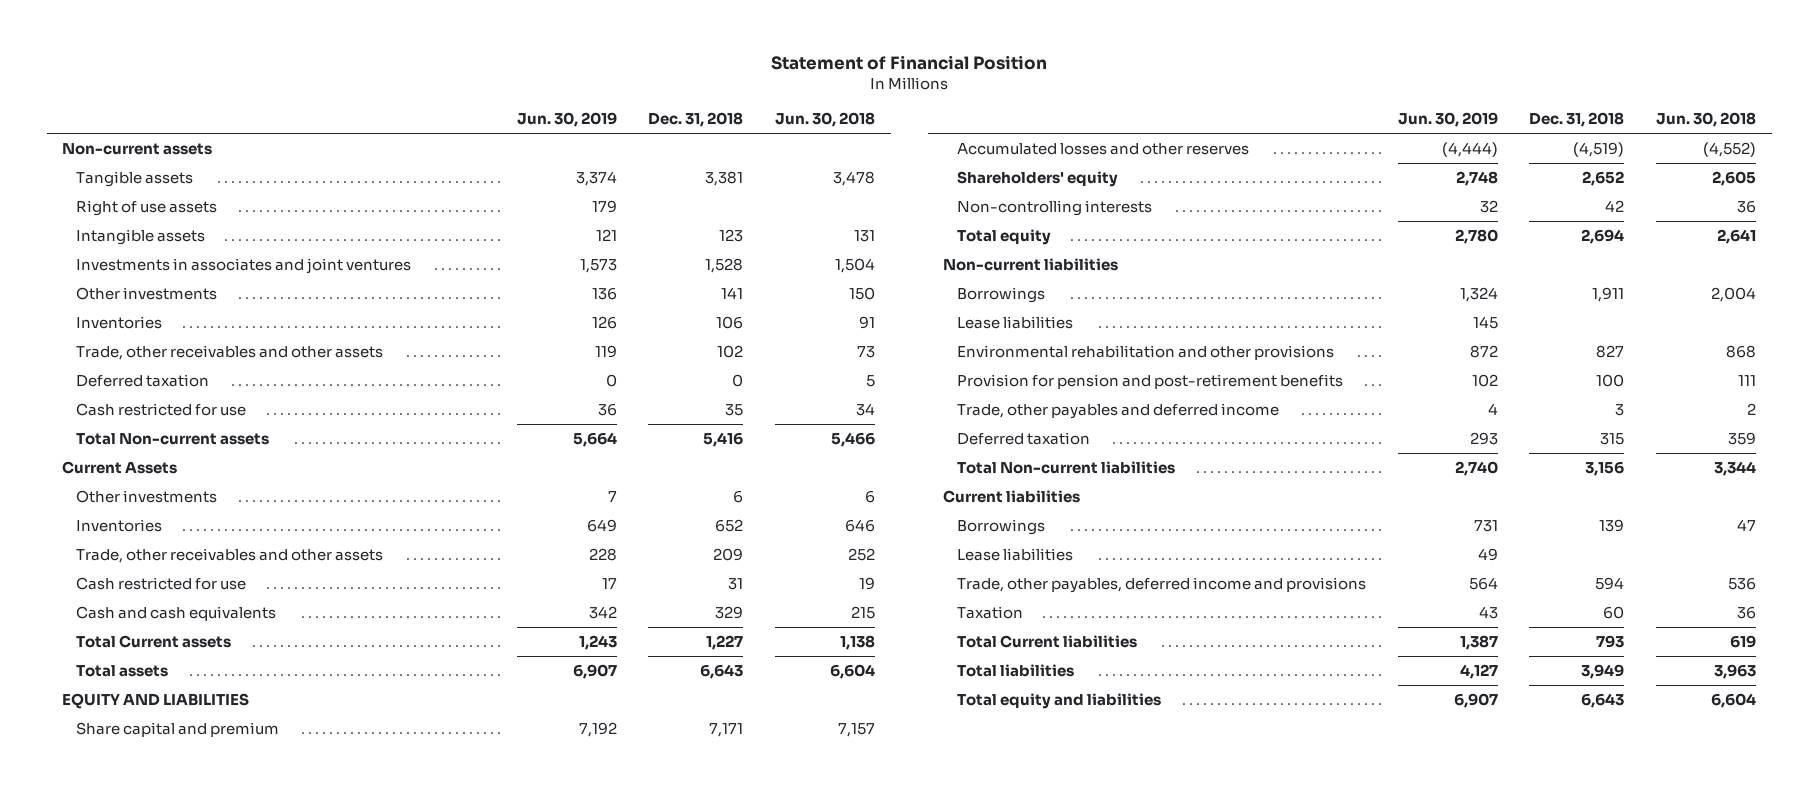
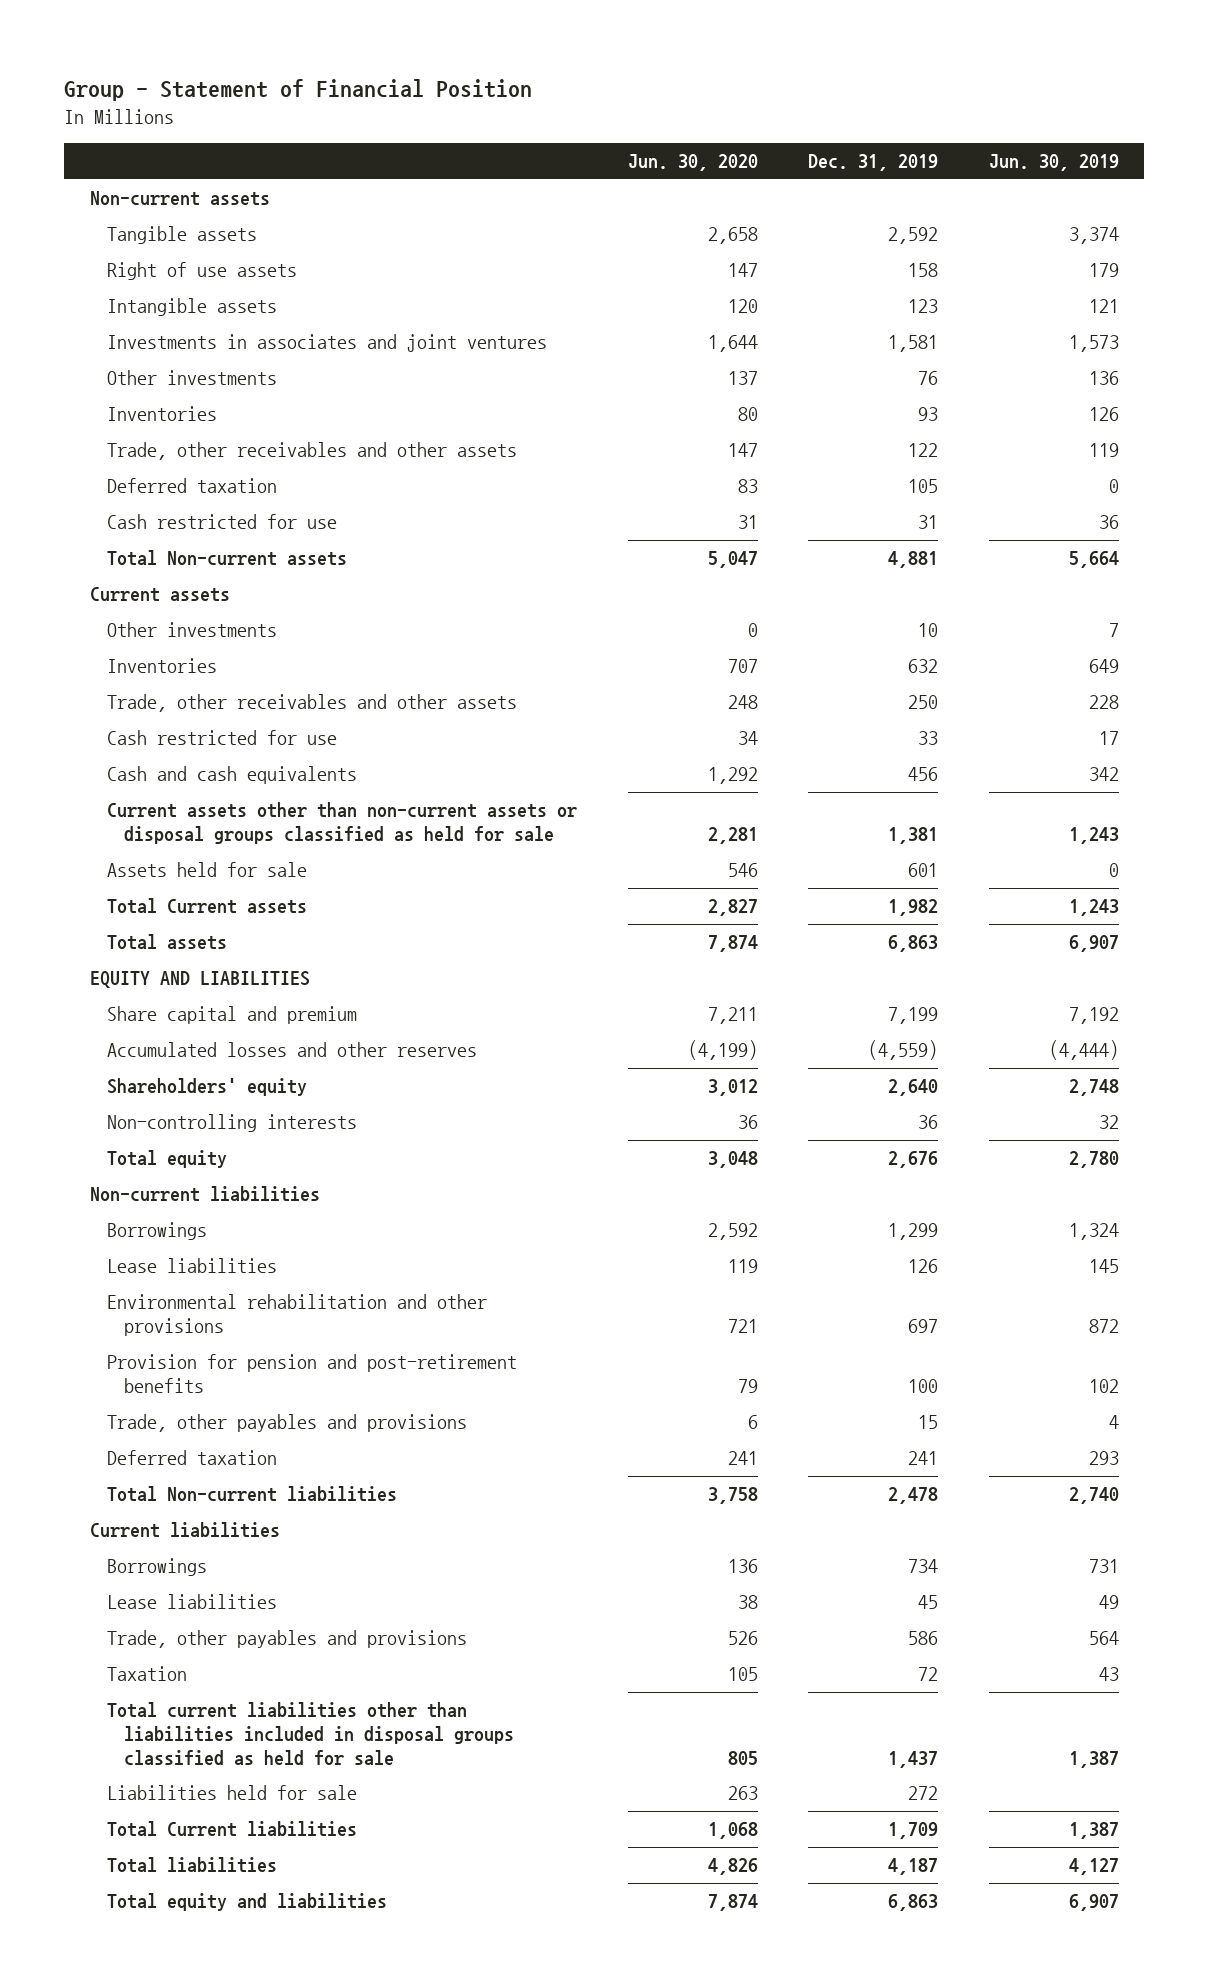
[771,55,1048,71] Statement of Financial Position -> [64,78,533,101] Group - Statement of Financial Position
[648,112,744,128] Dec. 31, 2018 -> none
[774,112,875,128] Jun. 30, 2018 -> none
none -> [627,154,758,172] Jun. 30, 2020
none -> [808,154,939,172] Dec. 31, 2019
[62,460,178,474] Current Assets -> [89,587,230,603] Current assets
none -> [106,802,577,845] Current assets other than non-current assets or disposal groups classified as held for sale
none -> [106,862,307,878] Assets held for sale
[957,402,1280,419] Trade, other payables and deferred income -> [106,1414,467,1433] Trade, other payables and provisions
[957,576,1367,593] Trade, other payables, deferred income and provisions -> [106,1630,467,1649] Trade, other payables and provisions
none -> [106,1702,515,1767] Total current liabilities other than liabilities included in disposal groups classified as held for sale
none -> [106,1785,357,1801] Liabilities held for sale

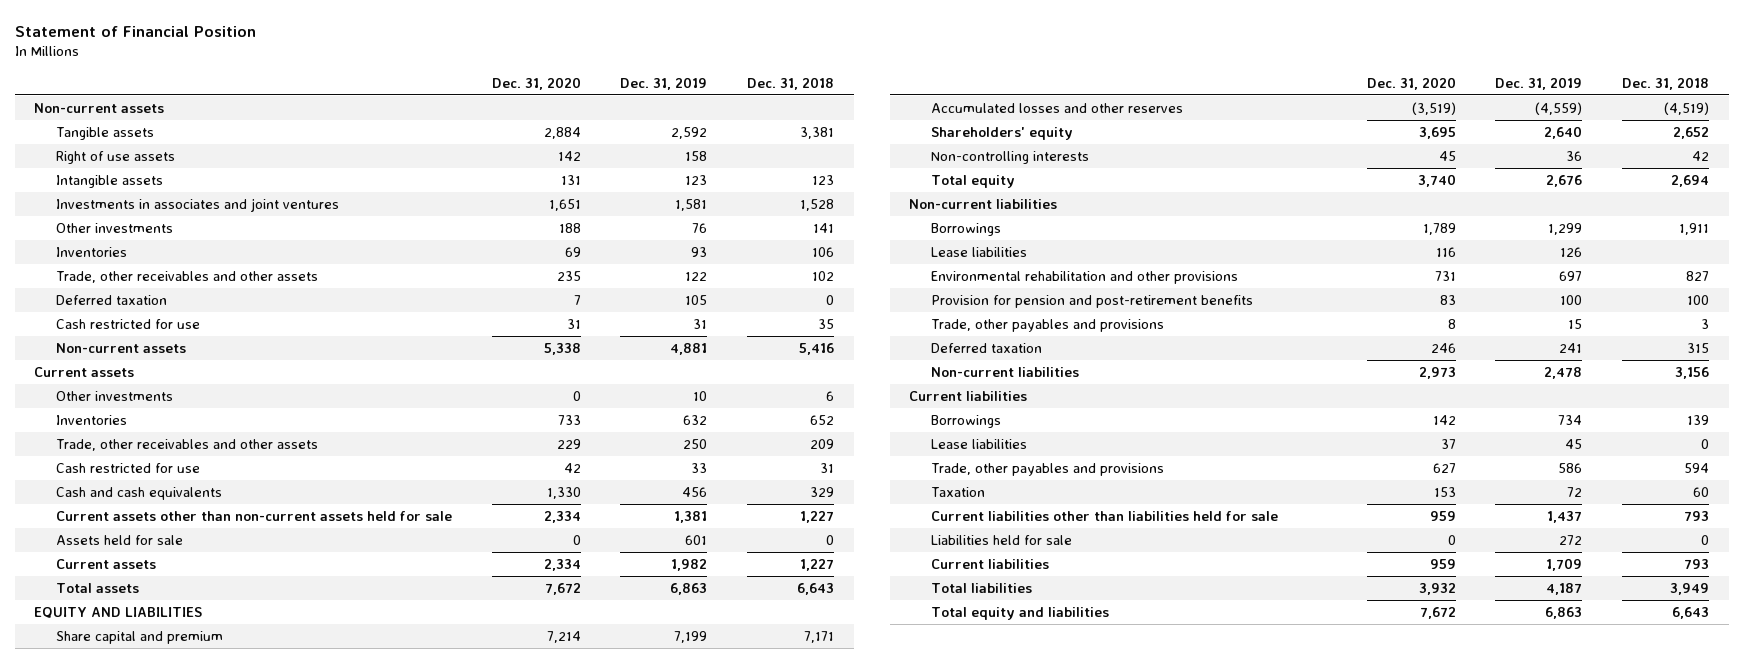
[64,78,533,101] Group - Statement of Financial Position -> [14,25,256,37] Statement of Financial Position
[627,154,758,172] Jun. 30, 2020 -> none
[988,154,1119,172] Jun. 30, 2019 -> none
none -> [491,76,581,90] Dec. 31, 2020
none -> [746,76,834,90] Dec. 31, 2018
[106,550,347,567] Total Non-current assets -> [56,343,187,354] Non-current assets
[106,802,577,845] Current assets other than non-current assets or disposal groups classified as held for sale -> [56,511,453,522] Current assets other than non-current assets held for sale
[106,898,307,915] Total Current assets -> [56,559,157,570] Current assets
[106,1486,397,1503] Total Non-current liabilities -> [931,367,1080,378] Non-current liabilities
[106,1702,515,1767] Total current liabilities other than liabilities included in disposal groups classified as held for sale -> [931,511,1279,522] Current liabilities other than liabilities held for sale
[106,1821,357,1838] Total Current liabilities -> [931,559,1050,570] Current liabilities

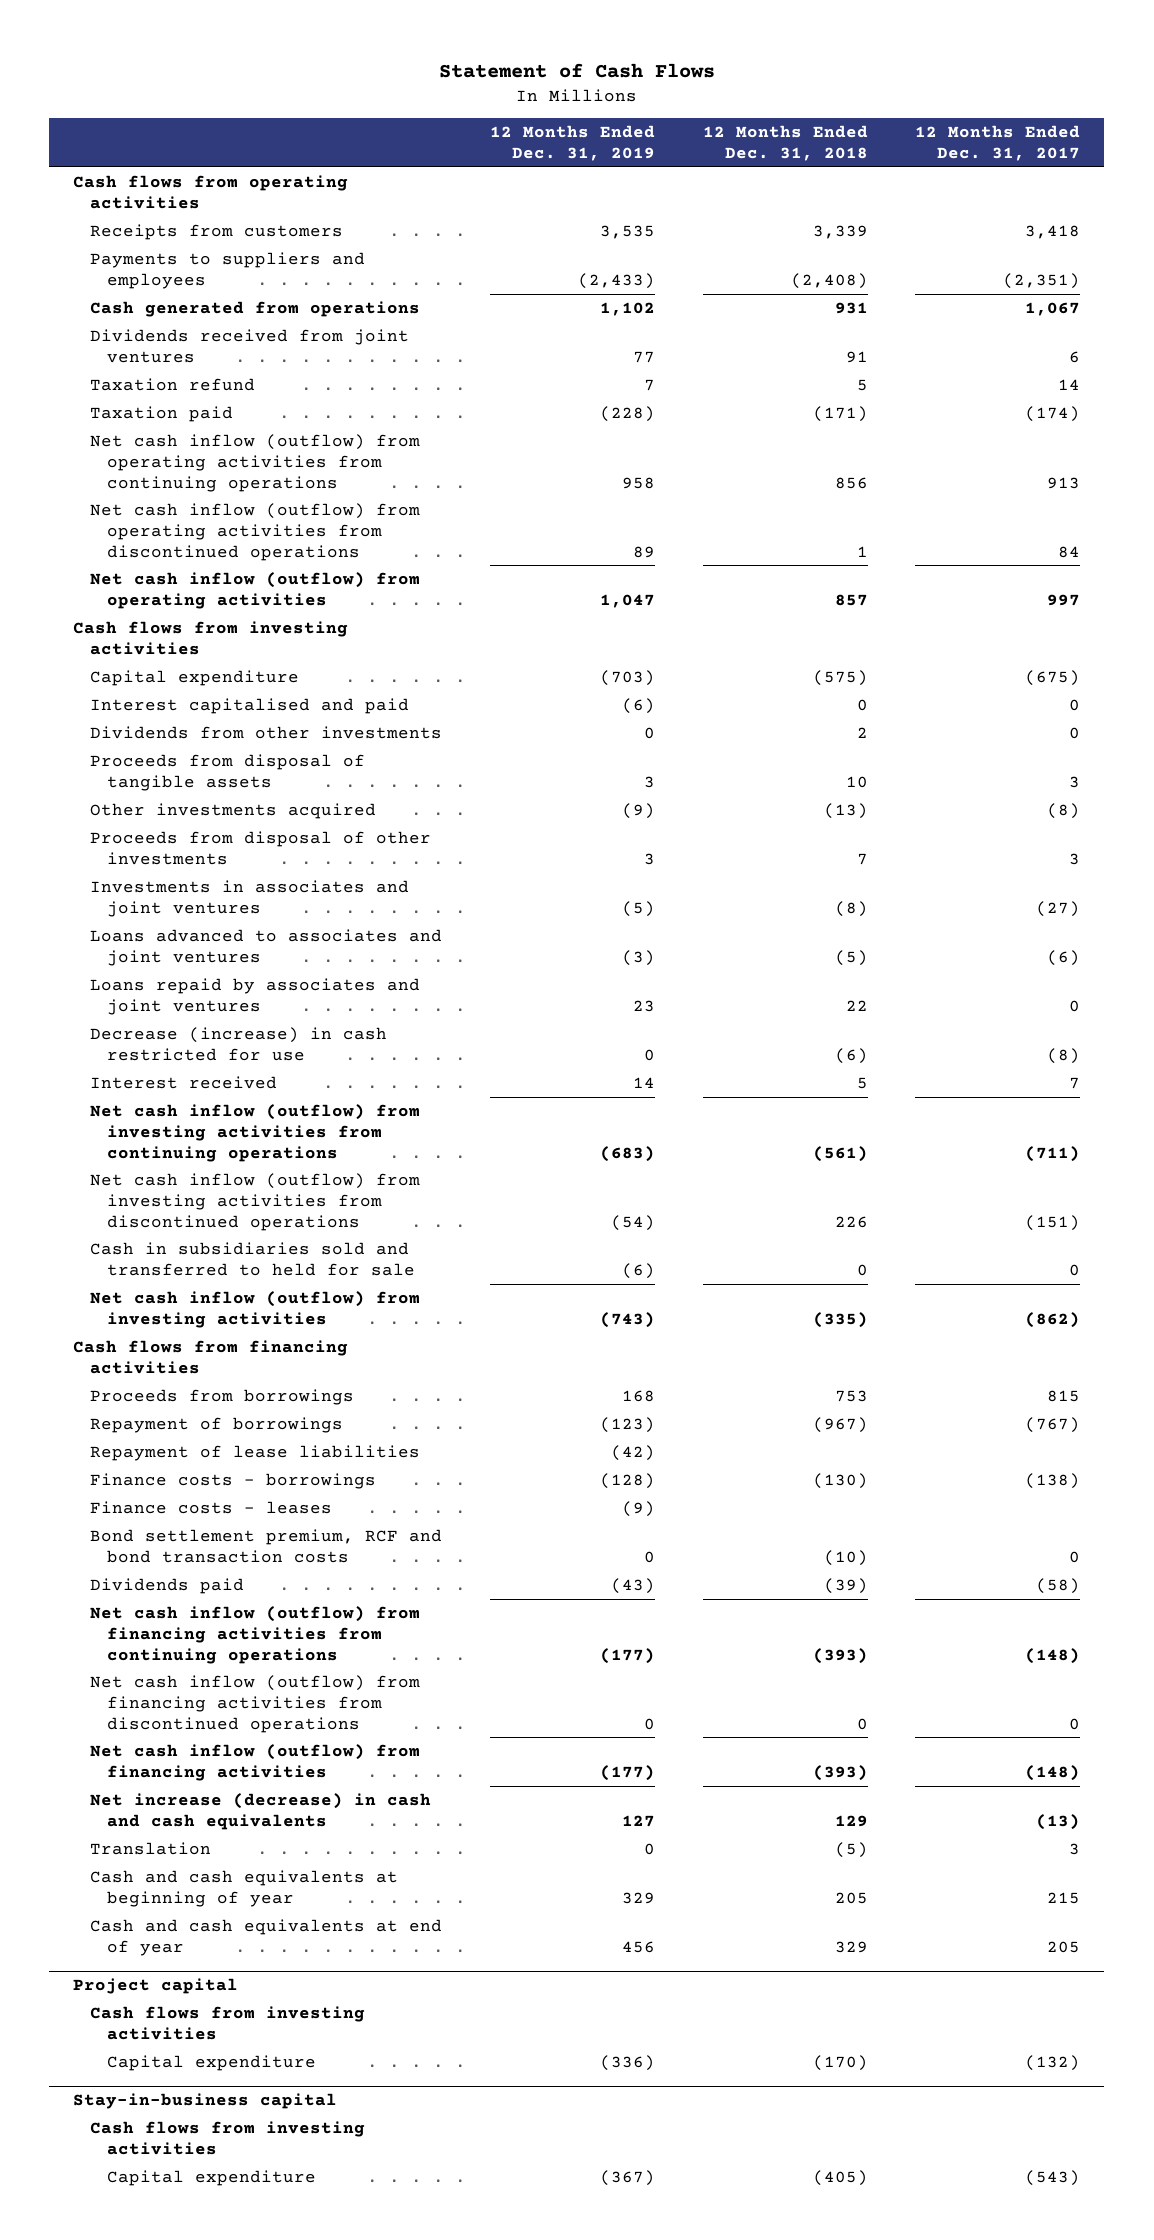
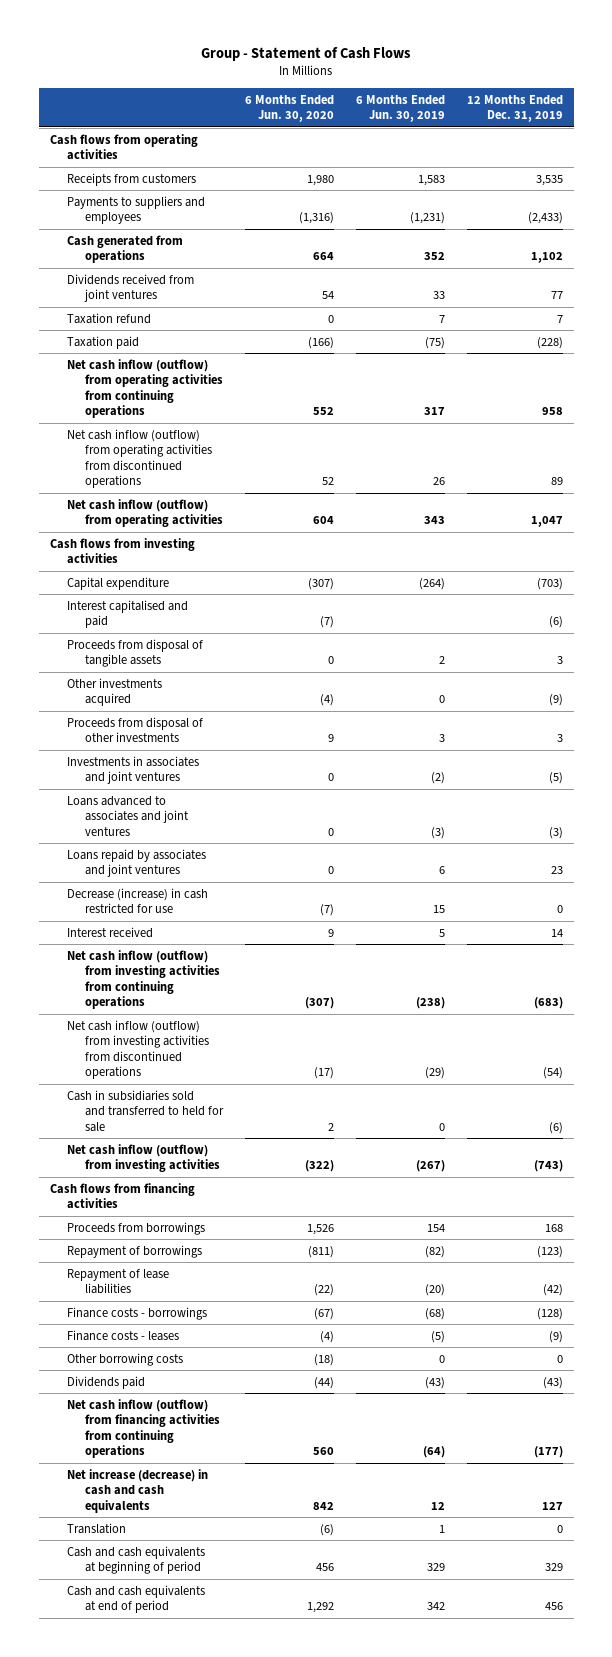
[438,62,715,78] Statement of Cash Flows -> [201,47,412,62] Group - Statement of Cash Flows
[702,125,868,161] 12 Months Ended Dec. 31, 2018 -> none
[915,125,1081,161] 12 Months Ended Dec. 31, 2017 -> none
none -> [244,94,334,123] 6 Months Ended Jun. 30, 2020
none -> [355,94,445,123] 6 Months Ended Jun. 30, 2019
[89,726,442,740] Dividends from other investments -> none
[89,1529,442,1563] Bond settlement premium, RCF and bond transaction costs -> [67,1352,184,1366] Other borrowing costs
[89,1675,420,1733] Net cash inflow (outflow) from financing activities from discontinued operations -> none
[89,1744,420,1781] Net cash inflow (outflow) from financing activities -> none
[73,1978,239,1995] Project capital -> none
[89,2006,365,2040] Cash flows from investing activities -> none
[106,2055,316,2072] Capital expenditure -> none
[73,2093,338,2110] Stay-in-business capital -> none
[89,2121,365,2155] Cash flows from investing activities -> none
[106,2170,316,2187] Capital expenditure -> none
[89,1870,398,1907] Cash and cash equivalents at beginning of year -> [67,1545,206,1575] Cash and cash equivalents at beginning of period
[89,1919,442,1956] Cash and cash equivalents at end of year -> [67,1584,206,1614] Cash and cash equivalents at end of period

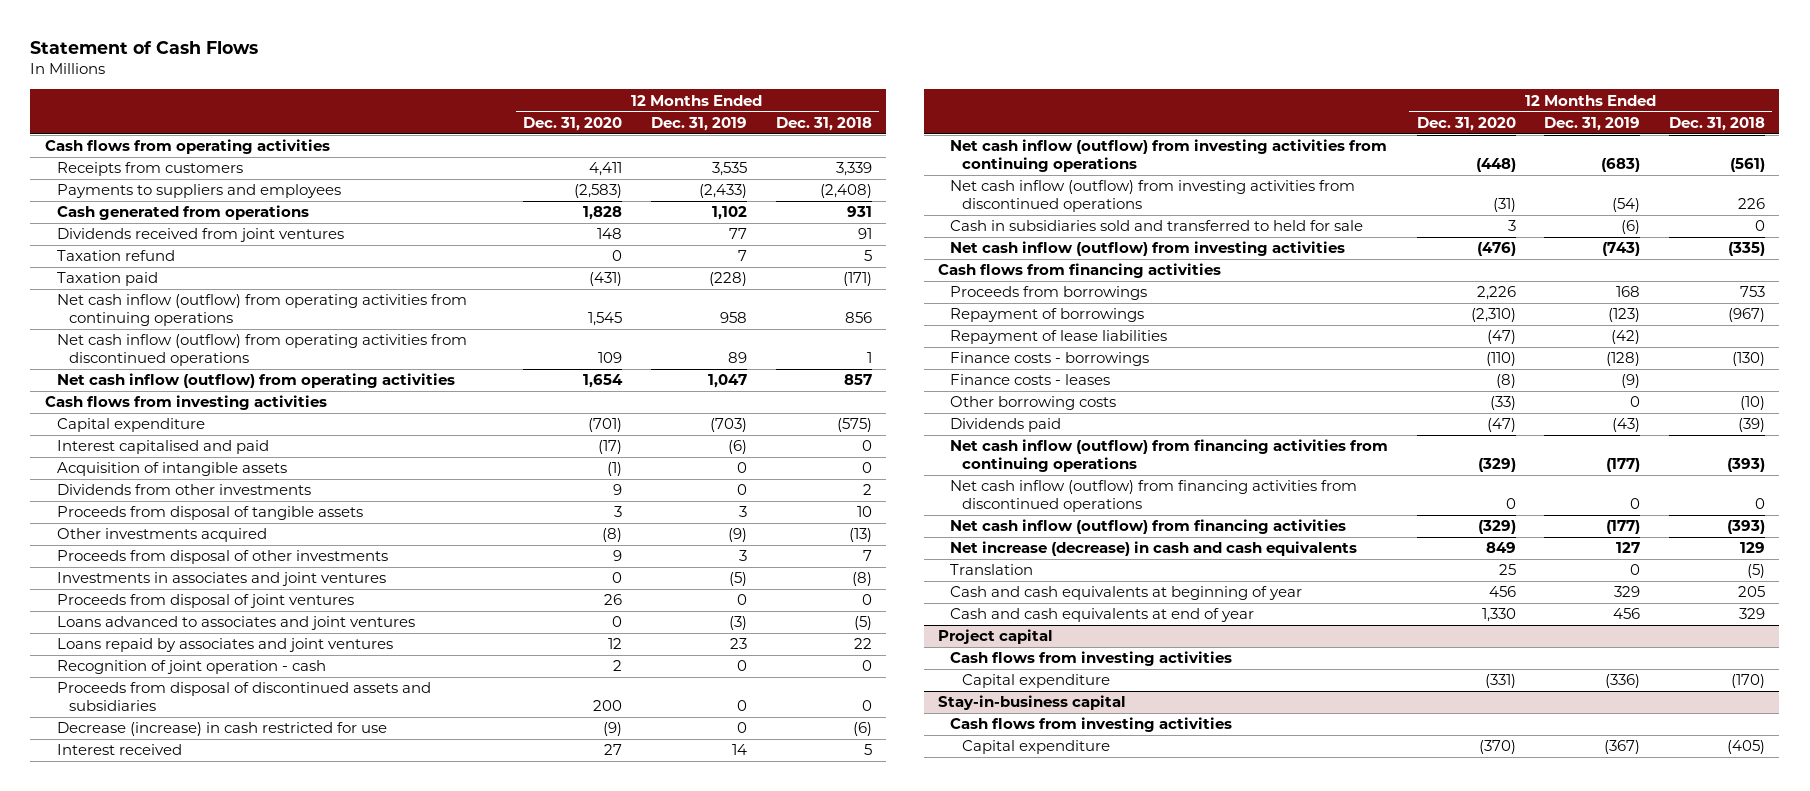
[201,47,412,62] Group - Statement of Cash Flows -> [30,40,259,54] Statement of Cash Flows
[244,94,334,123] 6 Months Ended Jun. 30, 2020 -> none
[355,94,445,123] 6 Months Ended Jun. 30, 2019 -> none
none -> [523,116,623,131] Dec. 31, 2020
none -> [775,116,872,131] Dec. 31, 2018
none -> [56,462,287,477] Acquisition of intangible assets
none -> [56,484,311,496] Dividends from other investments
none -> [56,594,354,609] Proceeds from disposal of joint ventures
none -> [56,660,326,675] Recognition of joint operation - cash
none -> [56,682,431,712] Proceeds from disposal of discontinued assets and subsidiaries
none -> [949,480,1357,513] Net cash inflow (outflow) from financing activities from discontinued operations
none -> [949,519,1346,535] Net cash inflow (outflow) from financing activities
[67,1545,206,1575] Cash and cash equivalents at beginning of period -> [949,586,1302,601] Cash and cash equivalents at beginning of year
[67,1584,206,1614] Cash and cash equivalents at end of period -> [949,608,1254,623] Cash and cash equivalents at end of year
none -> [937,629,1053,645] Project capital
none -> [949,651,1232,667] Cash flows from investing activities
none -> [961,674,1110,689] Capital expenditure
none -> [937,695,1126,711] Stay-in-business capital
none -> [949,717,1232,733] Cash flows from investing activities
none -> [961,740,1110,755] Capital expenditure

